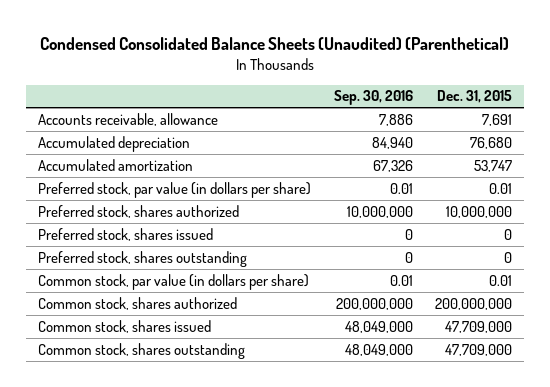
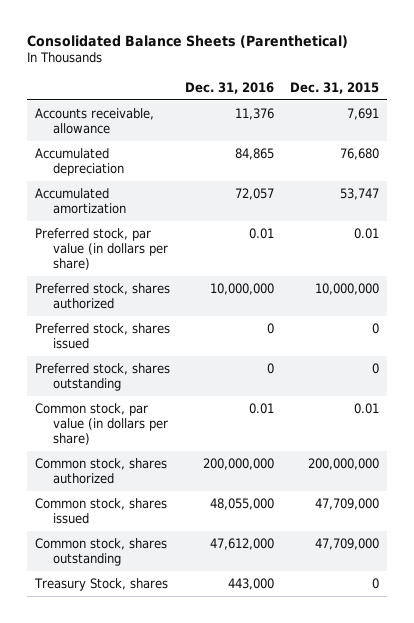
[40,36,510,50] Condensed Consolidated Balance Sheets (Unaudited) (Parenthetical) -> [26,34,348,48] Consolidated Balance Sheets (Parenthetical)
[333,90,413,106] Sep. 30, 2016 -> none
none -> [185,81,275,94] Dec. 31, 2016
none -> [33,577,168,591] Treasury Stock, shares

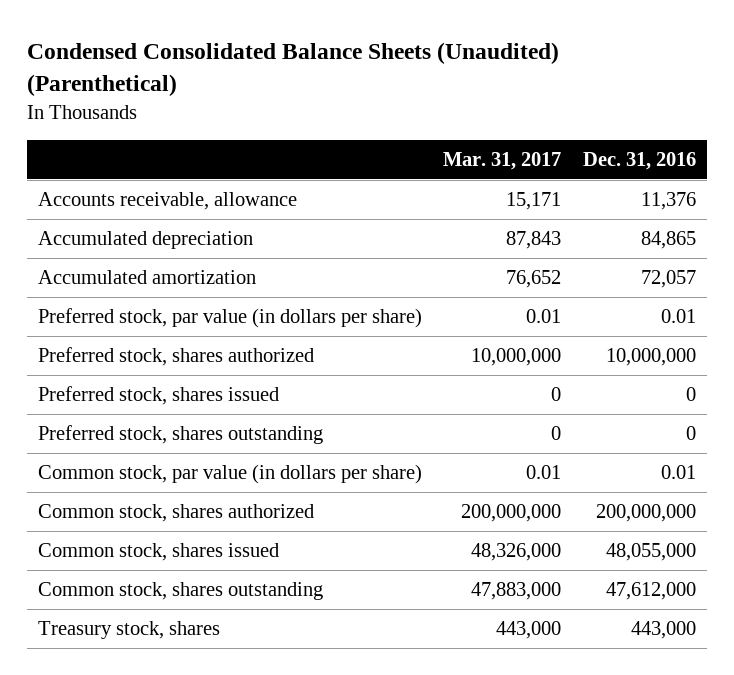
[26,34,348,48] Consolidated Balance Sheets (Parenthetical) -> [27,42,560,97] Condensed Consolidated Balance Sheets (Unaudited) (Parenthetical)
[289,81,379,94] Dec. 31, 2015 -> none
none -> [443,151,562,170] Mar. 31, 2017
[33,577,168,591] Treasury Stock, shares -> [38,621,221,640] Treasury stock, shares

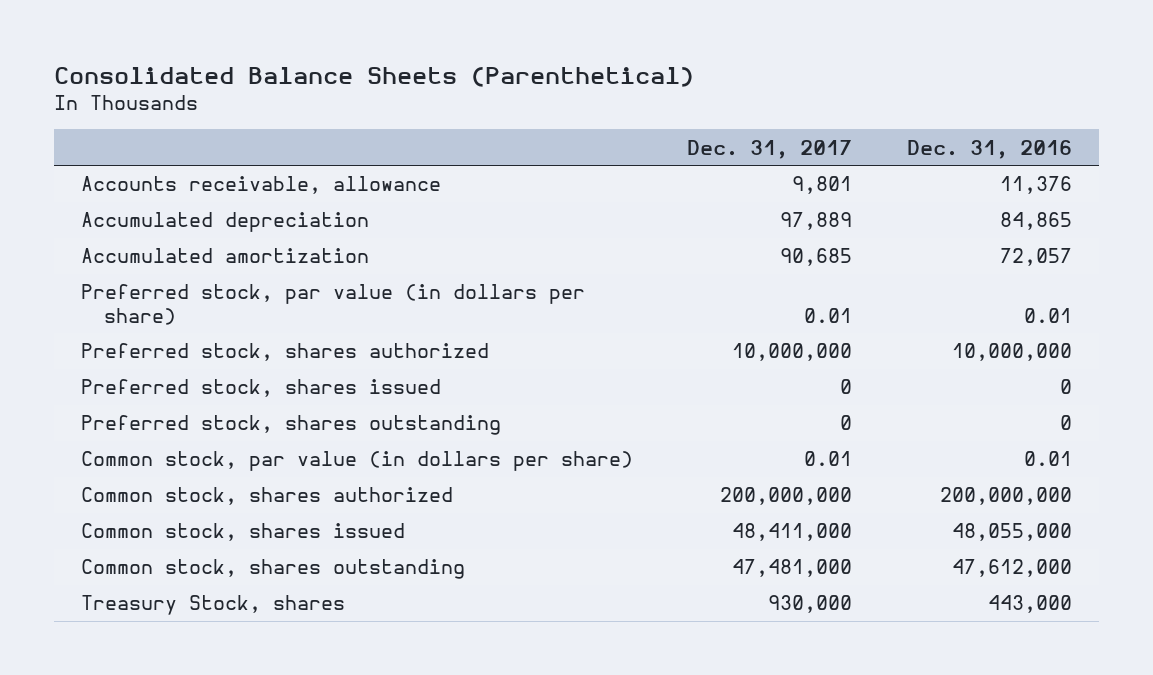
[27,42,560,97] Condensed Consolidated Balance Sheets (Unaudited) (Parenthetical) -> [53,66,694,87] Consolidated Balance Sheets (Parenthetical)
[443,151,562,170] Mar. 31, 2017 -> none
none -> [687,139,853,159] Dec. 31, 2017
[38,621,221,640] Treasury stock, shares -> [80,595,345,616] Treasury Stock, shares

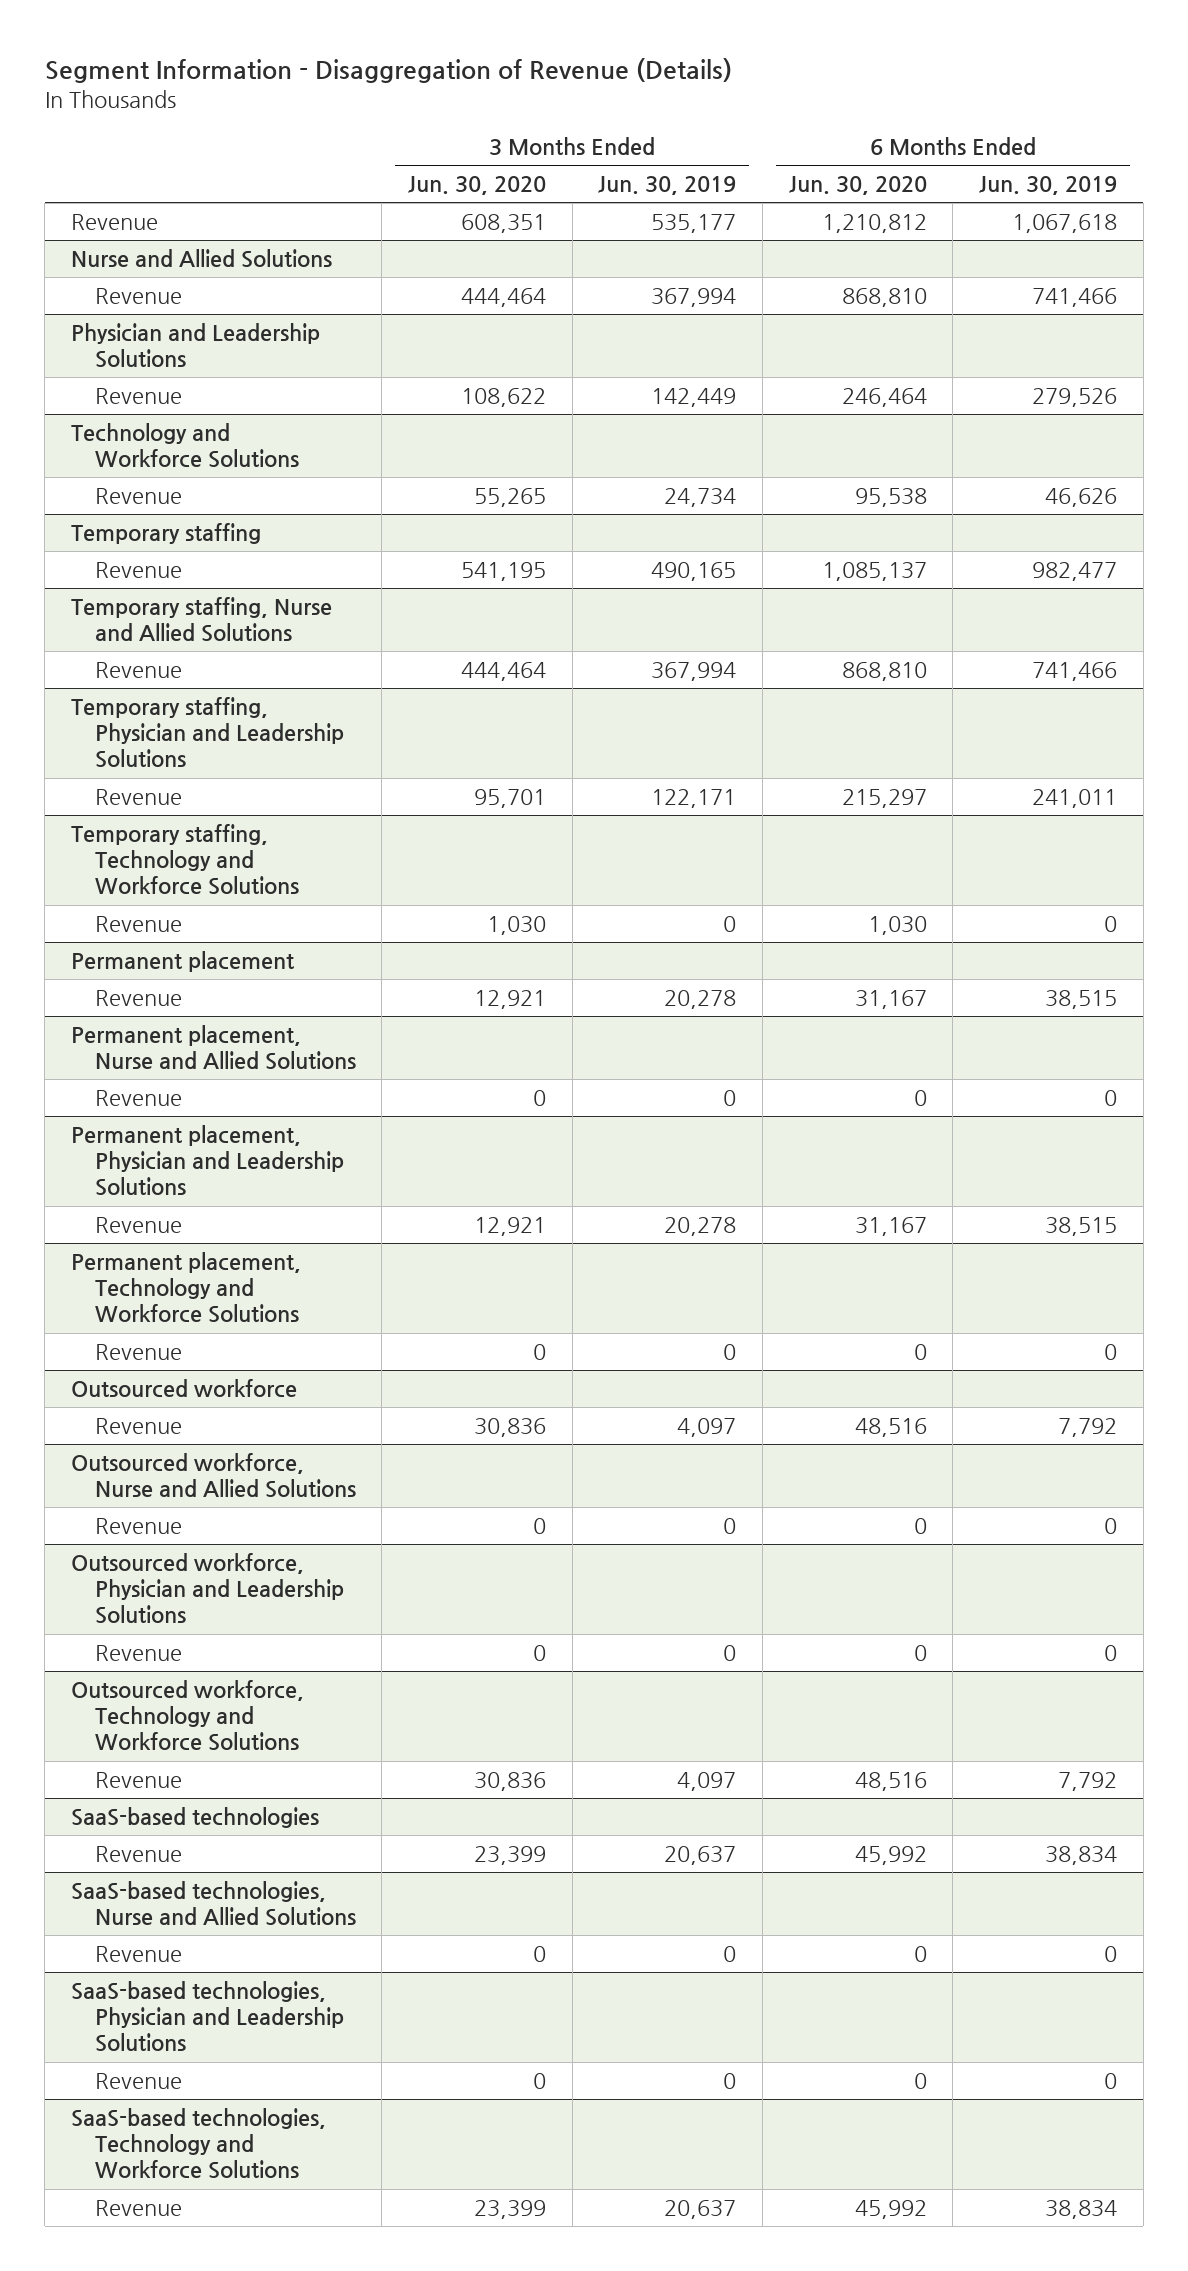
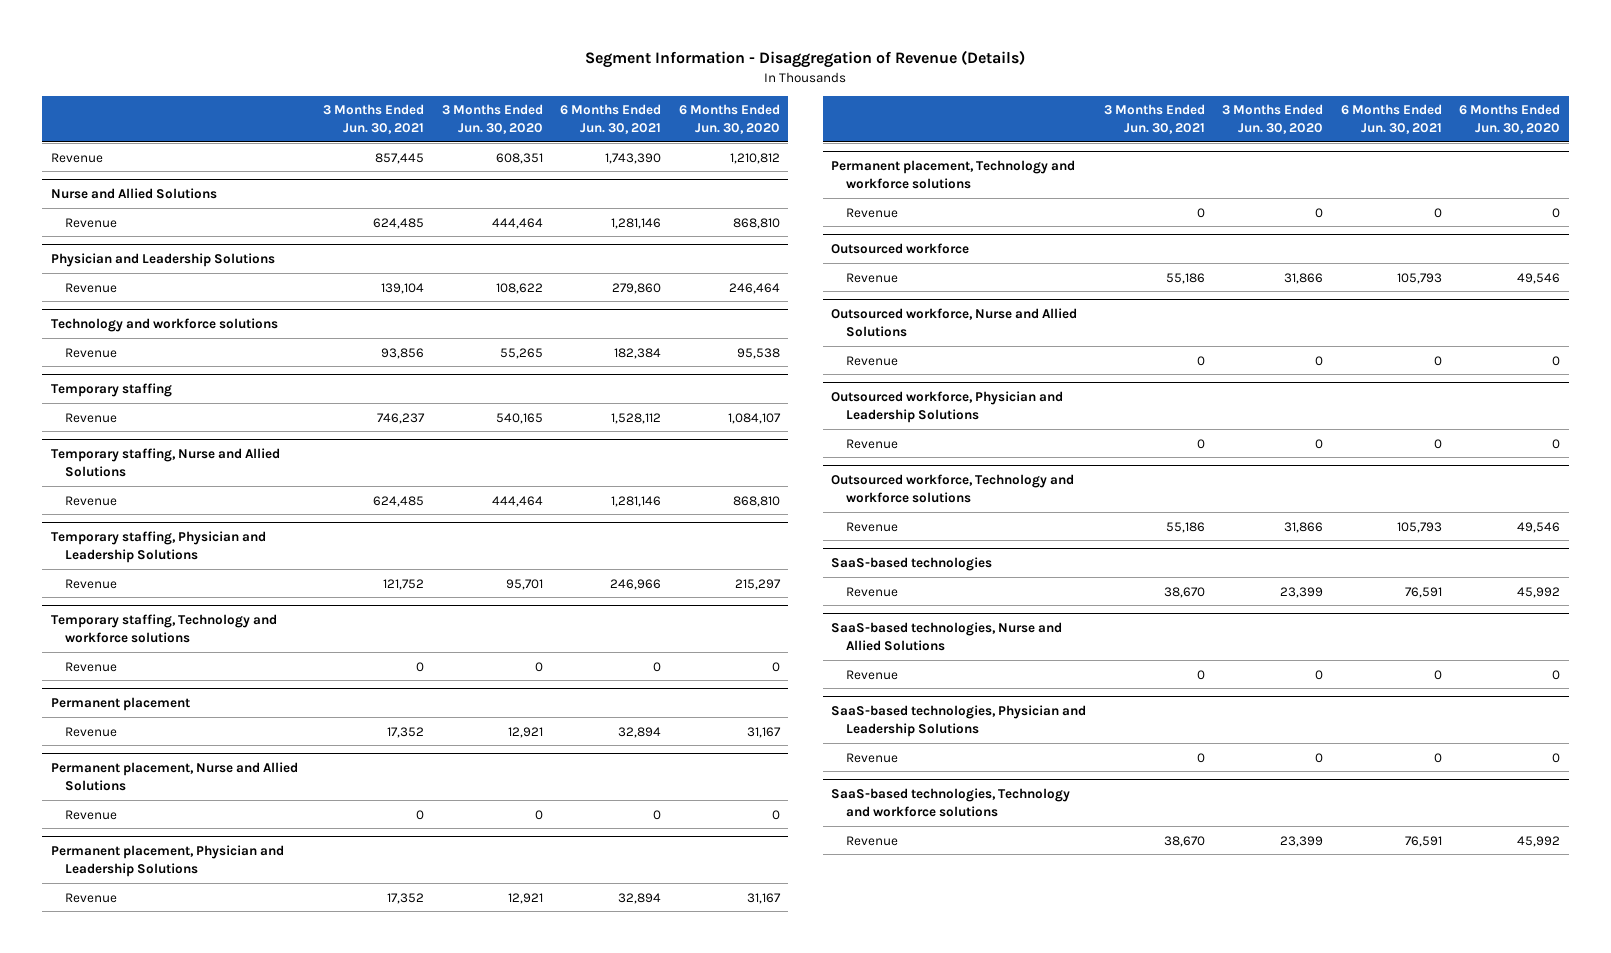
[598,176,737,196] Jun. 30, 2019 -> none
[979,176,1118,196] Jun. 30, 2019 -> none
none -> [323,104,425,134] 3 Months Ended Jun. 30, 2021
none -> [560,104,662,134] 6 Months Ended Jun. 30, 2021
[70,423,299,469] Technology and Workforce Solutions -> [50,318,278,333] Technology and workforce solutions
[461,562,547,582] 541,195 -> [495,412,543,424] 540,165
[821,562,927,582] 1,085,137 -> [727,412,781,424] 1,084,107
[70,824,299,896] Temporary staffing, Technology and Workforce Solutions -> [50,614,277,644] Temporary staffing, Technology and workforce solutions
[487,916,547,936] 1,030 -> [534,661,543,672] 0
[867,916,927,936] 1,030 -> [771,661,780,672] 0
[70,1252,301,1324] Permanent placement, Technology and Workforce Solutions -> [831,160,1076,190] Permanent placement, Technology and workforce solutions
[474,1418,547,1438] 30,836 -> [1284,272,1324,284] 31,866
[854,1418,927,1438] 48,516 -> [1517,272,1561,284] 49,546
[70,1680,304,1752] Outsourced workforce, Technology and Workforce Solutions -> [831,474,1075,504] Outsourced workforce, Technology and workforce solutions
[474,1772,547,1792] 30,836 -> [1284,521,1324,533] 31,866
[854,1772,927,1792] 48,516 -> [1517,521,1561,533] 49,546
[70,2108,326,2180] SaaS-based technologies, Technology and Workforce Solutions -> [831,788,1071,818] SaaS-based technologies, Technology and workforce solutions

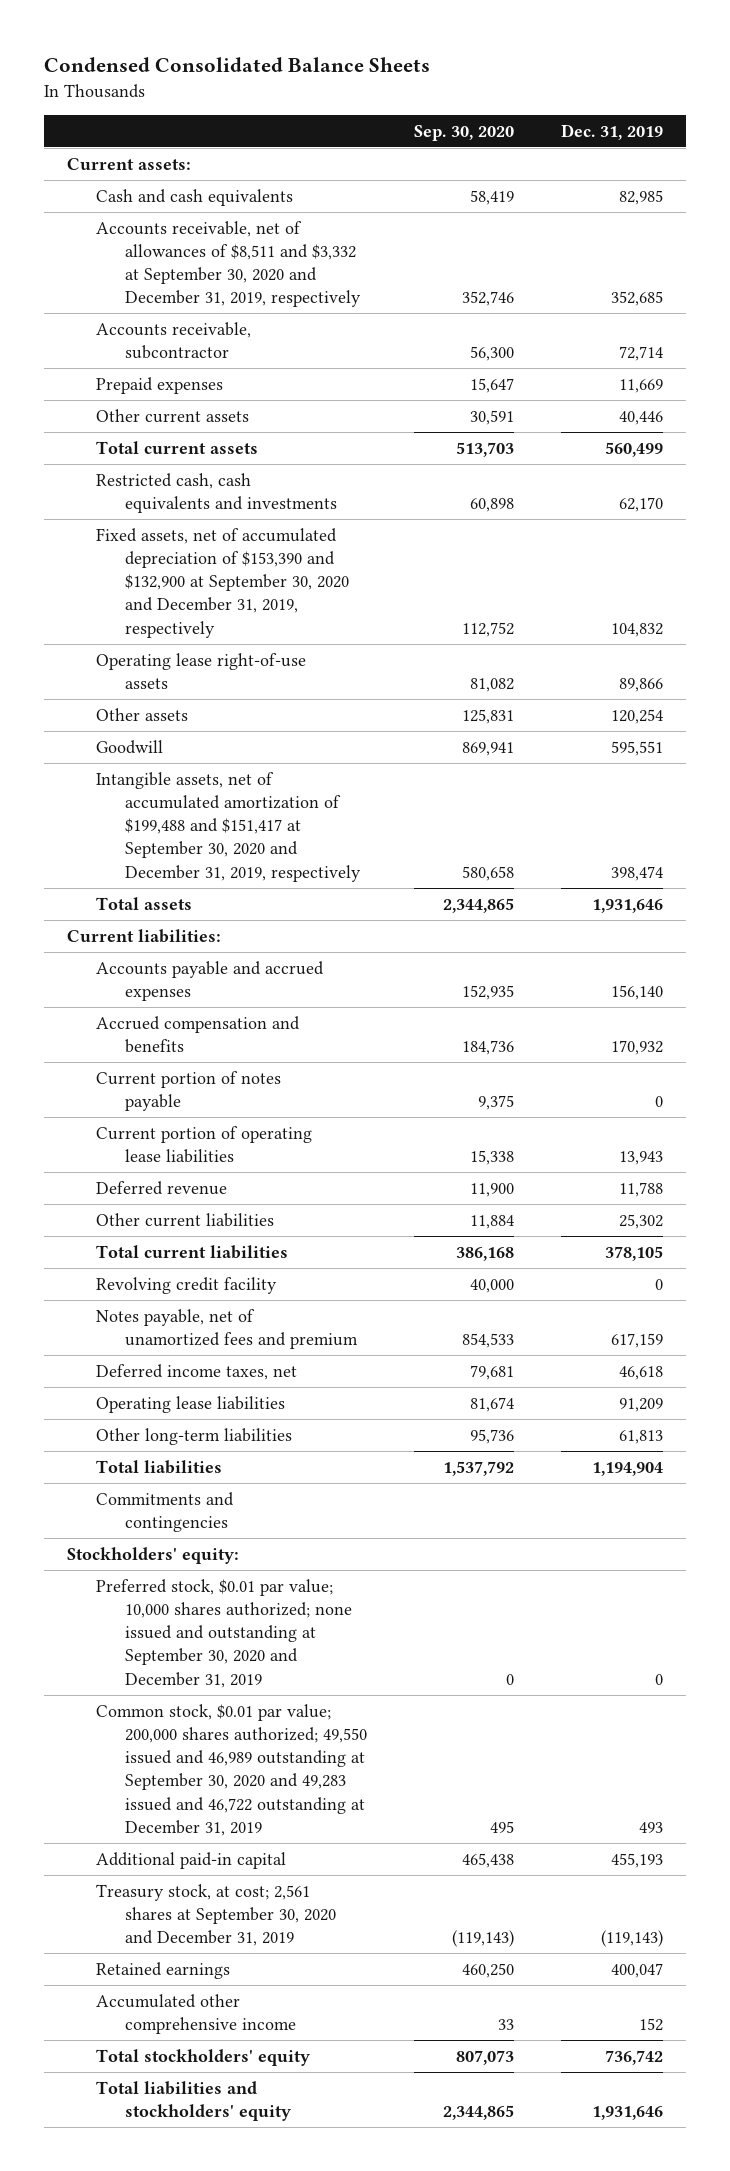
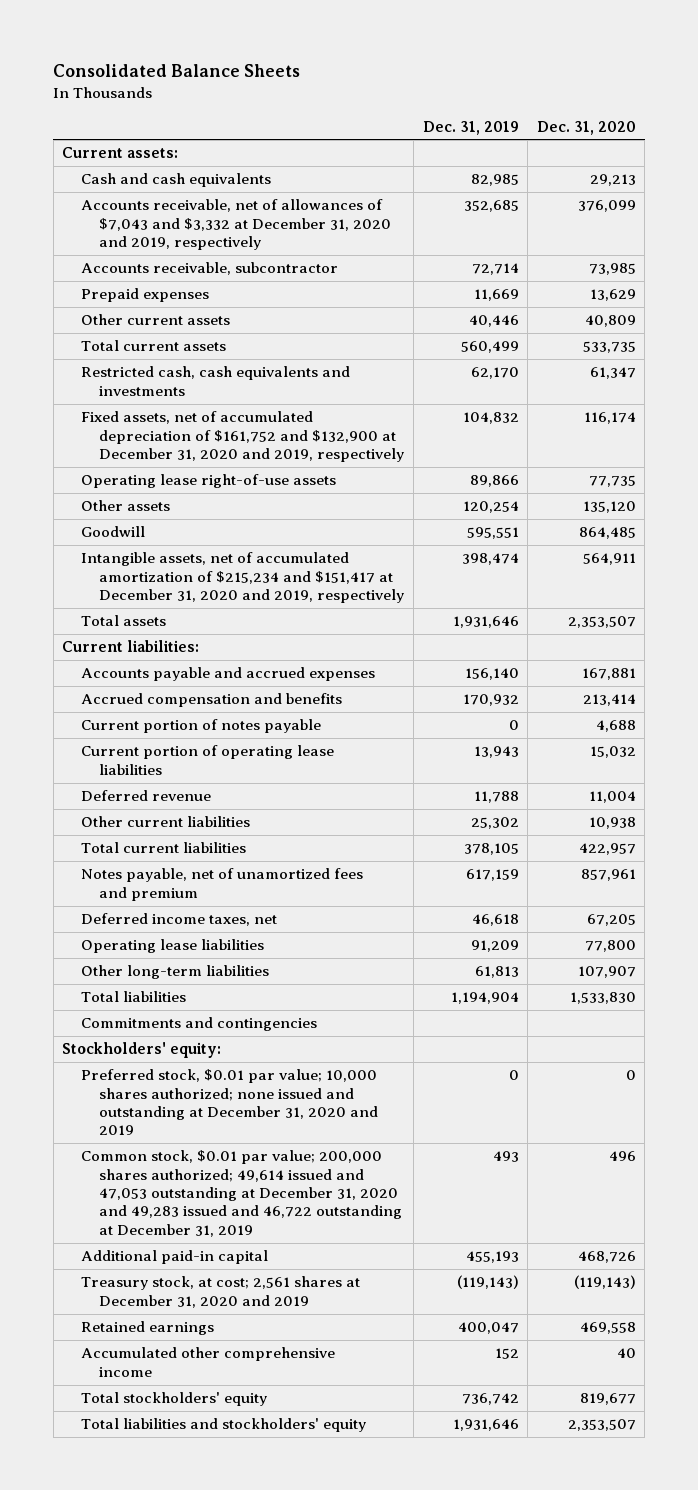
[44,57,431,73] Condensed Consolidated Balance Sheets -> [53,64,301,78] Consolidated Balance Sheets
[414,124,515,141] Sep. 30, 2020 -> none
none -> [536,120,636,135] Dec. 31, 2020
[96,220,362,308] Accounts receivable, net of allowances of $8,511 and $3,332 at September 30, 2020 and December 31, 2019, respectively -> [80,199,392,251] Accounts receivable, net of allowances of $7,043 and $3,332 at December 31, 2020 and 2019, respectively
[96,527,350,638] Fixed assets, net of accumulated depreciation of $153,390 and $132,900 at September 30, 2020 and December 31, 2019, respectively -> [80,411,405,463] Fixed assets, net of accumulated depreciation of $161,752 and $132,900 at December 31, 2020 and 2019, respectively
[96,771,362,882] Intangible assets, net of accumulated amortization of $199,488 and $151,417 at September 30, 2020 and December 31, 2019, respectively -> [80,552,405,604] Intangible assets, net of accumulated amortization of $215,234 and $151,417 at December 31, 2020 and 2019, respectively
[96,1276,278,1294] Revolving credit facility -> none
[96,1578,353,1688] Preferred stock, $0.01 par value; 10,000 shares authorized; none issued and outstanding at September 30, 2020 and December 31, 2019 -> [80,1069,379,1136] Preferred stock, $0.01 par value; 10,000 shares authorized; none issued and outstanding at December 31, 2020 and 2019
[96,1703,368,1836] Common stock, $0.01 par value; 200,000 shares authorized; 49,550 issued and 46,989 outstanding at September 30, 2020 and 49,283 issued and 46,722 outstanding at December 31, 2019 -> [80,1150,403,1237] Common stock, $0.01 par value; 200,000 shares authorized; 49,614 issued and 47,053 outstanding at December 31, 2020 and 49,283 issued and 46,722 outstanding at December 31, 2019
[96,1883,337,1947] Treasury stock, at cost; 2,561 shares at September 30, 2020 and December 31, 2019 -> [80,1276,360,1308] Treasury stock, at cost; 2,561 shares at December 31, 2020 and 2019

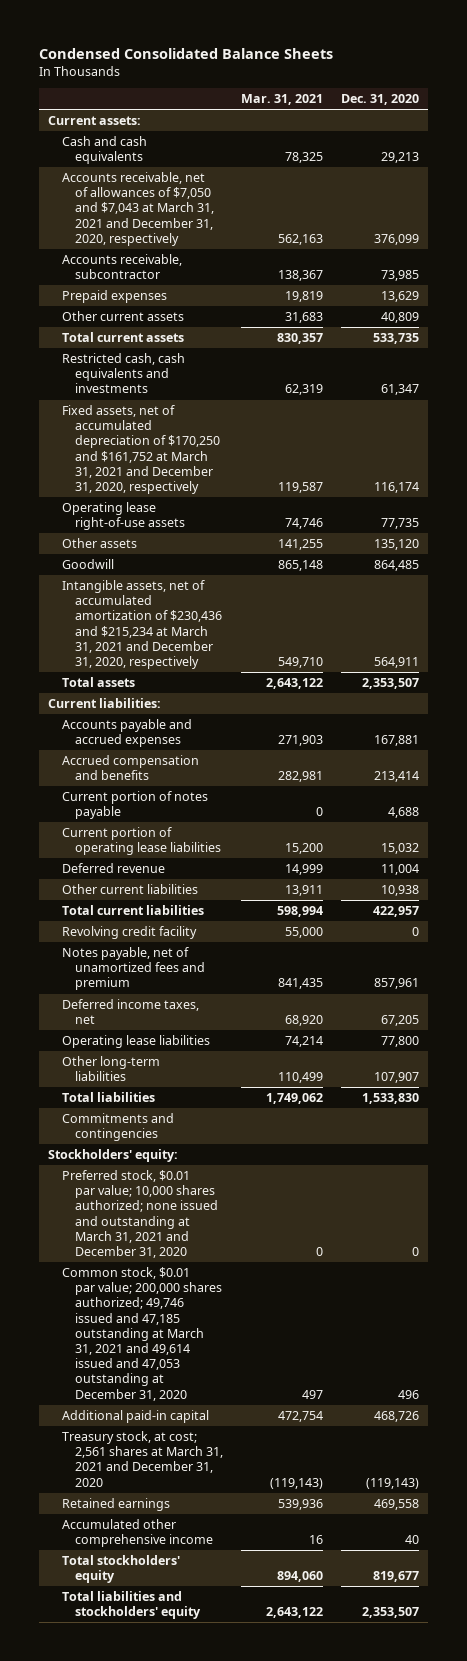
[53,64,301,78] Consolidated Balance Sheets -> [39,47,334,59] Condensed Consolidated Balance Sheets
[422,120,519,135] Dec. 31, 2019 -> none
none -> [241,94,324,106] Mar. 31, 2021
[80,199,392,251] Accounts receivable, net of allowances of $7,043 and $3,332 at December 31, 2020 and 2019, respectively -> [61,172,215,246] Accounts receivable, net of allowances of $7,050 and $7,043 at March 31, 2021 and December 31, 2020, respectively
[80,411,405,463] Fixed assets, net of accumulated depreciation of $161,752 and $132,900 at December 31, 2020 and 2019, respectively -> [61,405,221,495] Fixed assets, net of accumulated depreciation of $170,250 and $161,752 at March 31, 2021 and December 31, 2020, respectively
[80,552,405,604] Intangible assets, net of accumulated amortization of $215,234 and $151,417 at December 31, 2020 and 2019, respectively -> [61,580,223,670] Intangible assets, net of accumulated amortization of $230,436 and $215,234 at March 31, 2021 and December 31, 2020, respectively
none -> [61,926,197,940] Revolving credit facility
[80,1069,379,1136] Preferred stock, $0.01 par value; 10,000 shares authorized; none issued and outstanding at December 31, 2020 and 2019 -> [61,1170,219,1259] Preferred stock, $0.01 par value; 10,000 shares authorized; none issued and outstanding at March 31, 2021 and December 31, 2020
[80,1150,403,1237] Common stock, $0.01 par value; 200,000 shares authorized; 49,614 issued and 47,053 outstanding at December 31, 2020 and 49,283 issued and 46,722 outstanding at December 31, 2019 -> [61,1267,223,1401] Common stock, $0.01 par value; 200,000 shares authorized; 49,746 issued and 47,185 outstanding at March 31, 2021 and 49,614 issued and 47,053 outstanding at December 31, 2020
[80,1276,360,1308] Treasury stock, at cost; 2,561 shares at December 31, 2020 and 2019 -> [61,1431,224,1487] Treasury stock, at cost; 2,561 shares at March 31, 2021 and December 31, 2020

